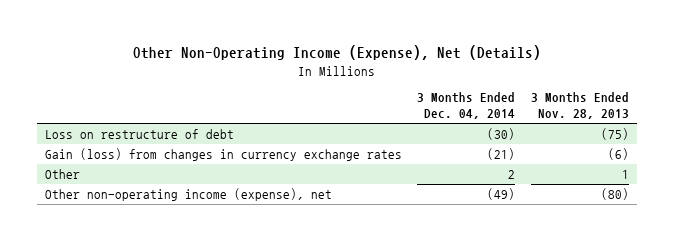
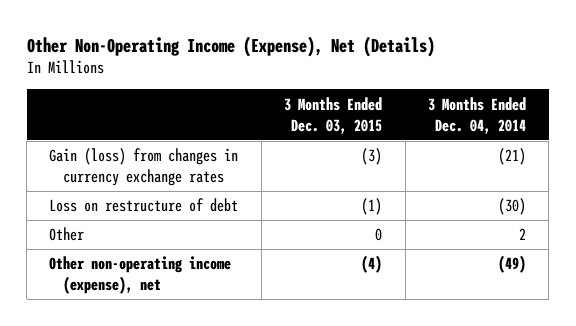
[530,92,629,120] 3 Months Ended Nov. 28, 2013 -> none
none -> [284,96,383,134] 3 Months Ended Dec. 03, 2015
[45,128,235,139] Loss on restructure of debt -> [49,198,239,213] Loss on restructure of debt

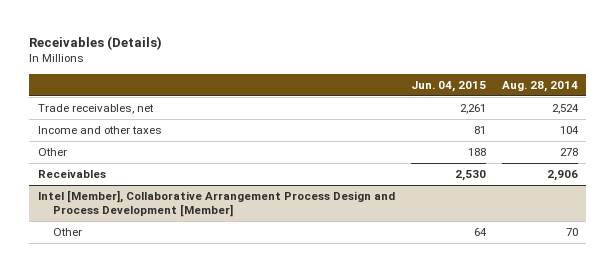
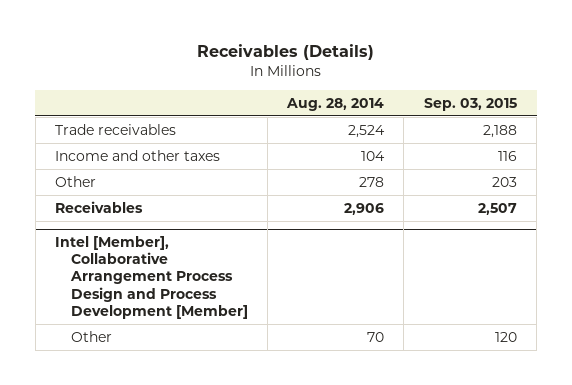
[410,80,486,92] Jun. 04, 2015 -> none
none -> [423,97,517,111] Sep. 03, 2015
[37,104,154,115] Trade receivables, net -> [55,123,177,135] Trade receivables

